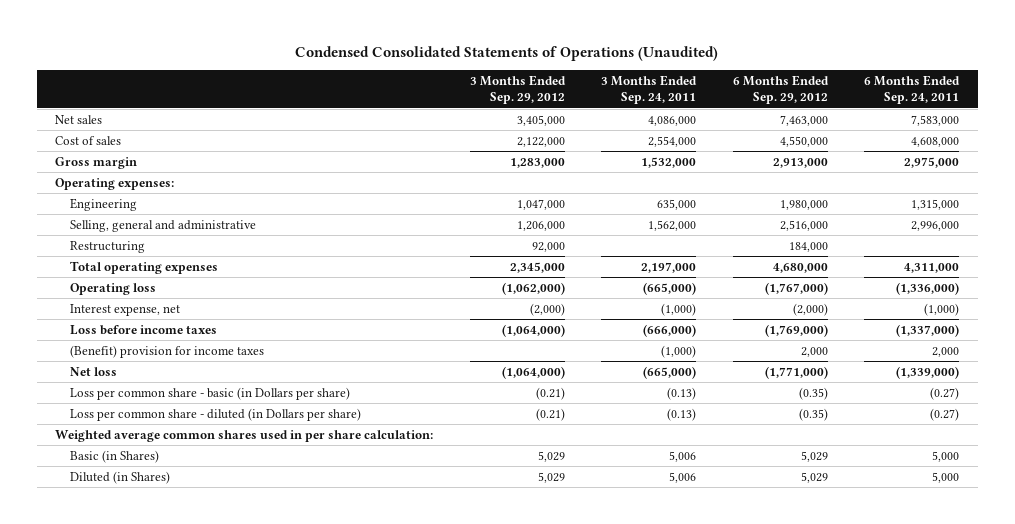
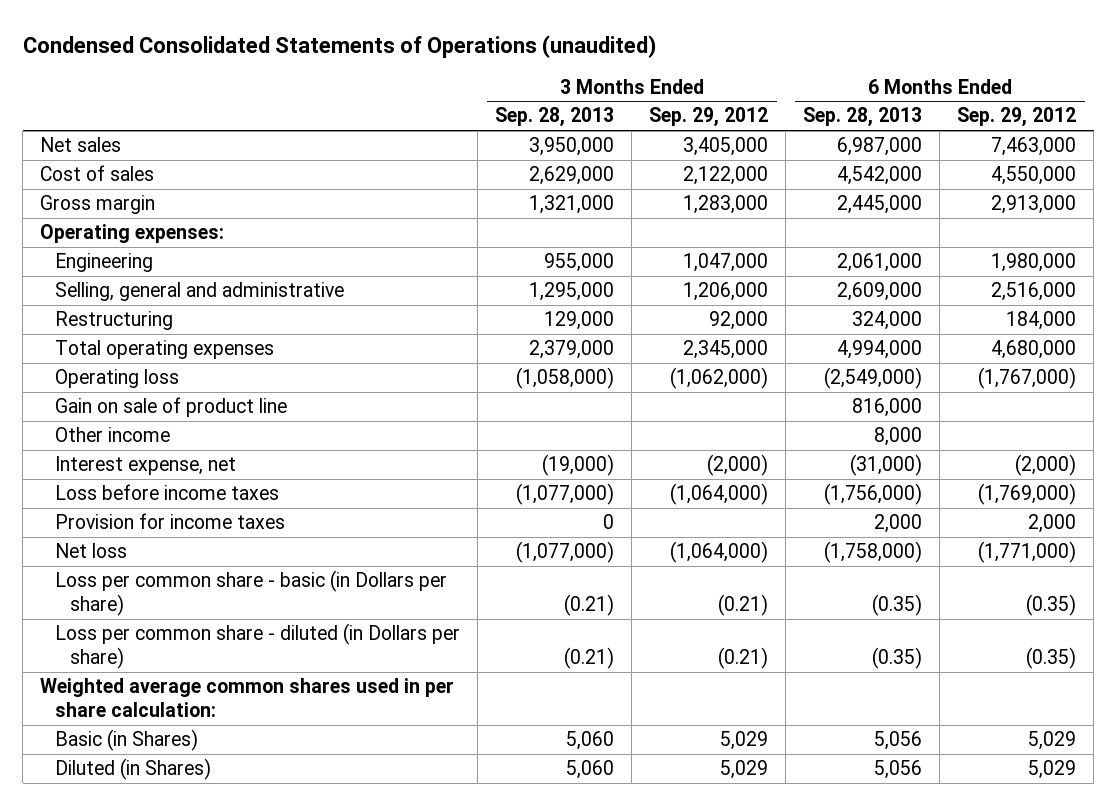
[295,46,719,62] Condensed Consolidated Statements of Operations (Unaudited) -> [22,34,656,58] Condensed Consolidated Statements of Operations (unaudited)
[601,75,698,105] 3 Months Ended Sep. 24, 2011 -> none
[864,75,961,105] 6 Months Ended Sep. 24, 2011 -> none
none -> [495,107,615,128] Sep. 28, 2013
none -> [803,107,923,128] Sep. 28, 2013
none -> [55,397,288,418] Gain on sale of product line
none -> [55,427,171,443] Other income
[69,345,264,359] (Benefit) provision for income taxes -> [55,513,286,530] Provision for income taxes

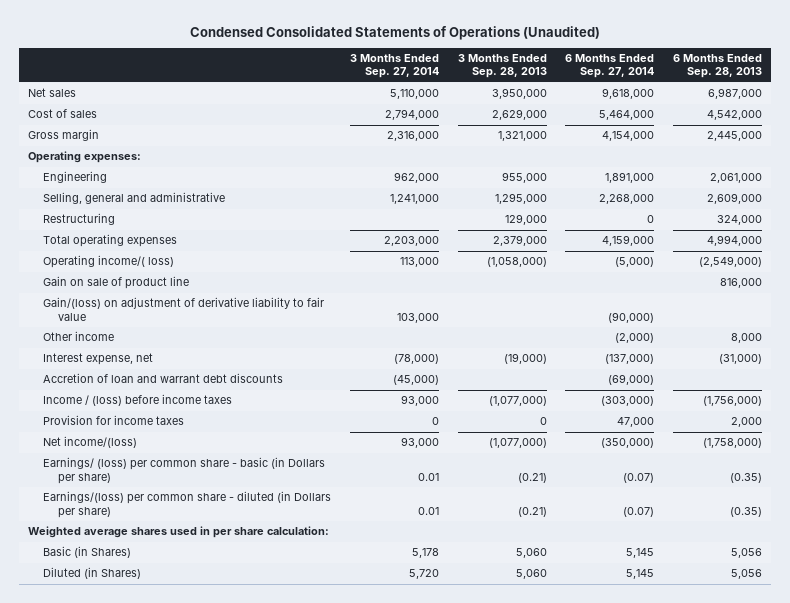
[22,34,656,58] Condensed Consolidated Statements of Operations (unaudited) -> [190,25,601,40] Condensed Consolidated Statements of Operations (Unaudited)
[649,107,769,128] Sep. 29, 2012 -> none
[957,107,1077,128] Sep. 29, 2012 -> none
none -> [349,54,439,79] 3 Months Ended Sep. 27, 2014
none -> [565,54,655,79] 6 Months Ended Sep. 27, 2014
[55,369,180,389] Operating loss -> [43,255,175,269] Operating income/( loss)
none -> [43,297,325,321] Gain/(loss) on adjustment of derivative liability to fair value
none -> [43,373,284,384] Accretion of loan and warrant debt discounts
[55,484,280,501] Loss before income taxes -> [43,394,233,407] Income / (loss) before income taxes
[55,543,128,559] Net loss -> [43,436,138,449] Net income/(loss)
[55,570,448,616] Loss per common share - basic (in Dollars per share) -> [43,457,326,484] Earnings/ (loss) per common share - basic (in Dollars per share)
[55,623,461,669] Loss per common share - diluted (in Dollars per share) -> [43,491,332,518] Earnings/(loss) per common share - diluted (in Dollars per share)
[40,678,455,717] Weighted average common shares used in per share calculation: -> [28,526,330,539] Weighted average shares used in per share calculation:

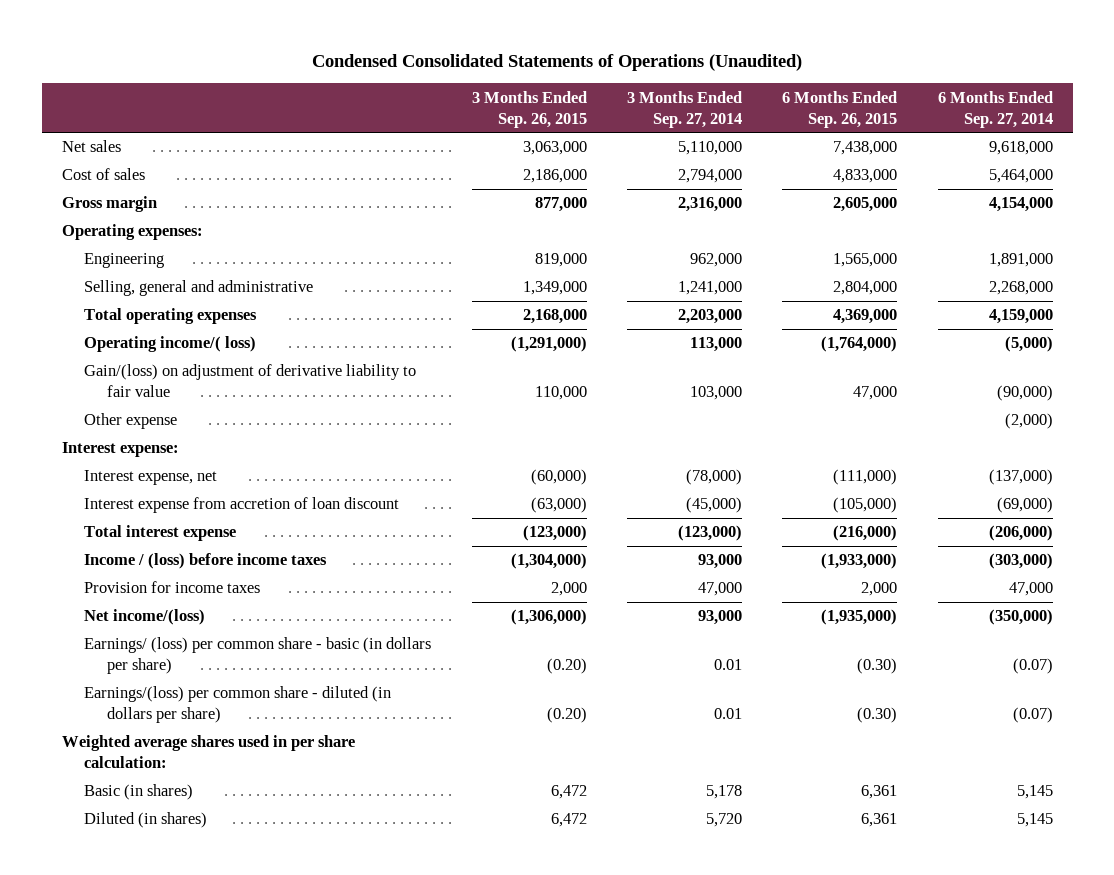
[457,54,547,79] 3 Months Ended Sep. 28, 2013 -> none
[672,54,762,79] 6 Months Ended Sep. 28, 2013 -> none
none -> [471,90,587,128] 3 Months Ended Sep. 26, 2015
none -> [782,90,898,128] 6 Months Ended Sep. 26, 2015
[43,213,116,226] Restructuring -> none
[43,276,190,290] Gain on sale of product line -> none
[43,331,115,342] Other income -> [84,413,178,430] Other expense
none -> [61,442,179,458] Interest expense:
[43,373,284,384] Accretion of loan and warrant debt discounts -> [84,497,400,514] Interest expense from accretion of loan discount
none -> [84,525,237,542] Total interest expense
[431,417,439,426] 0 -> [697,582,742,597] 47,000
[43,457,326,484] Earnings/ (loss) per common share - basic (in Dollars per share) -> [84,637,432,675] Earnings/ (loss) per common share - basic (in dollars per share)
[43,491,332,518] Earnings/(loss) per common share - diluted (in Dollars per share) -> [84,686,392,724] Earnings/(loss) per common share - diluted (in dollars per share)
[43,546,132,559] Basic (in Shares) -> [84,784,194,801] Basic (in shares)
[43,567,142,580] Diluted (in Shares) -> [84,812,208,829] Diluted (in shares)

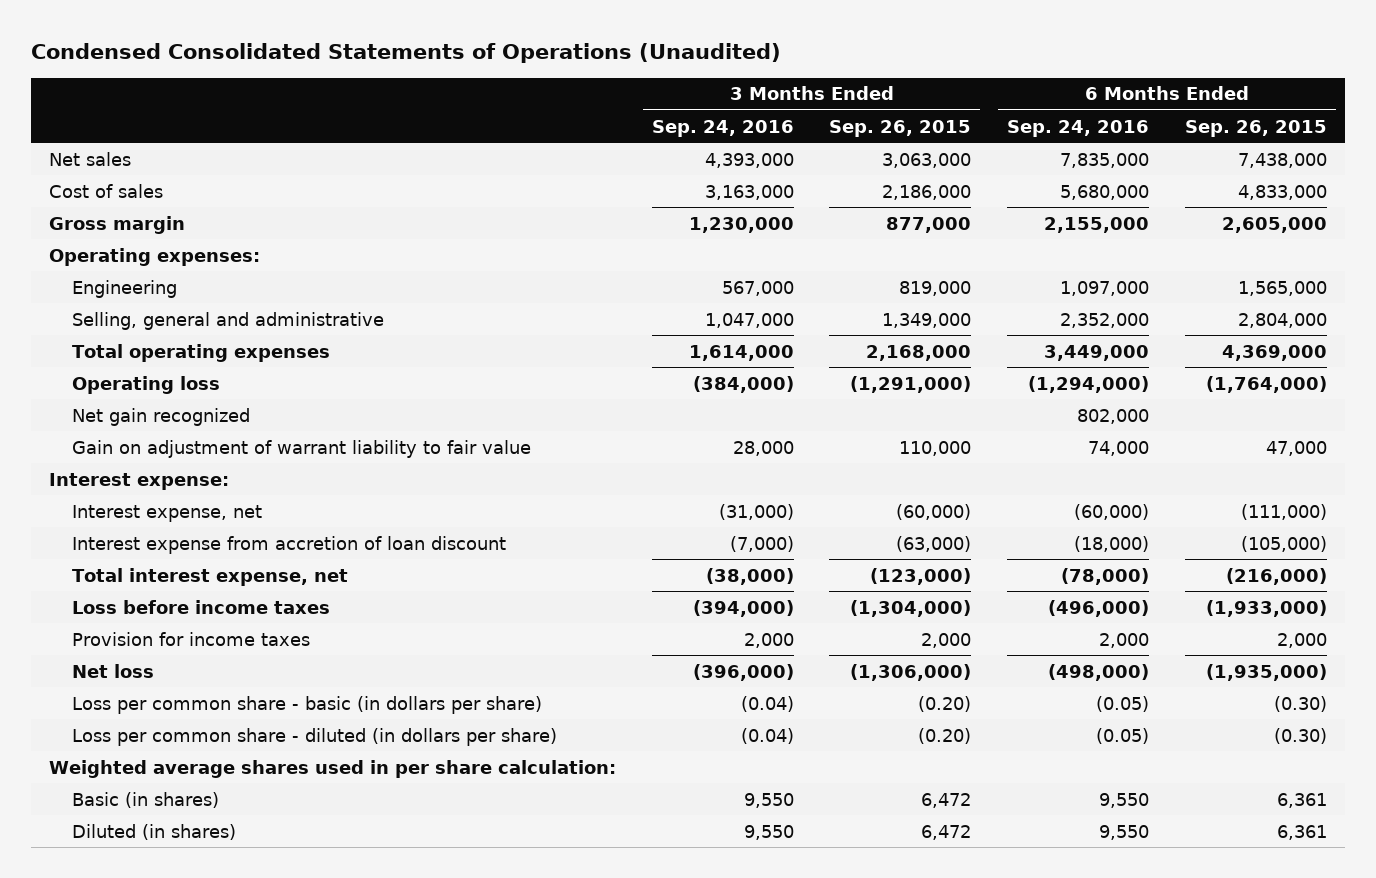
[626,90,742,128] 3 Months Ended Sep. 27, 2014 -> none
[937,90,1053,128] 6 Months Ended Sep. 27, 2014 -> none
none -> [651,119,794,137] Sep. 24, 2016
none -> [1007,119,1150,137] Sep. 24, 2016
[84,413,178,430] Other expense -> none
[84,336,257,353] Operating income/( loss) -> [72,375,221,394] Operating loss
none -> [72,407,251,426] Net gain recognized
[84,364,417,398] Gain/(loss) on adjustment of derivative liability to fair value -> [72,439,532,458] Gain on adjustment of warrant liability to fair value
[84,525,237,542] Total interest expense -> [72,567,349,586] Total interest expense, net
[84,553,328,570] Income / (loss) before income taxes -> [72,599,331,614] Loss before income taxes
[84,609,206,626] Net income/(loss) -> [72,663,155,678] Net loss
[84,637,432,675] Earnings/ (loss) per common share - basic (in dollars per share) -> [72,695,543,714] Loss per common share - basic (in dollars per share)
[84,686,392,724] Earnings/(loss) per common share - diluted (in dollars per share) -> [72,727,558,746] Loss per common share - diluted (in dollars per share)

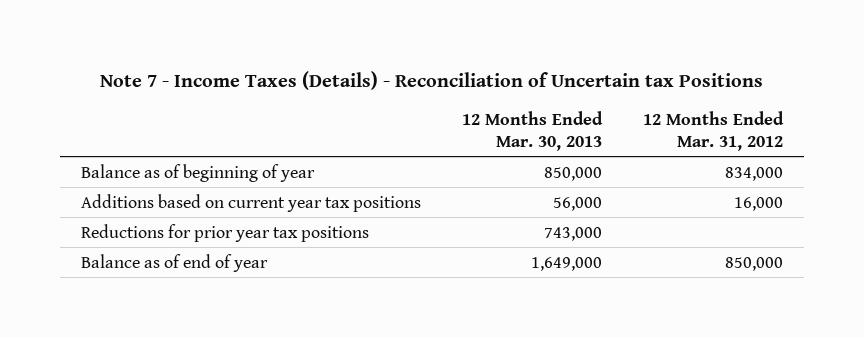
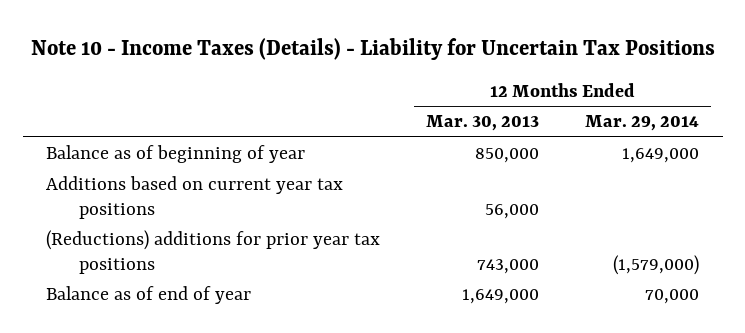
[99,71,763,91] Note 7 - Income Taxes (Details) - Reconciliation of Uncertain tax Positions -> [30,37,715,60] Note 10 - Income Taxes (Details) - Liability for Uncertain Tax Positions
[642,111,784,151] 12 Months Ended Mar. 31, 2012 -> none
none -> [585,115,700,132] Mar. 29, 2014
[80,223,369,242] Reductions for prior year tax positions -> [45,230,380,274] (Reductions) additions for prior year tax positions

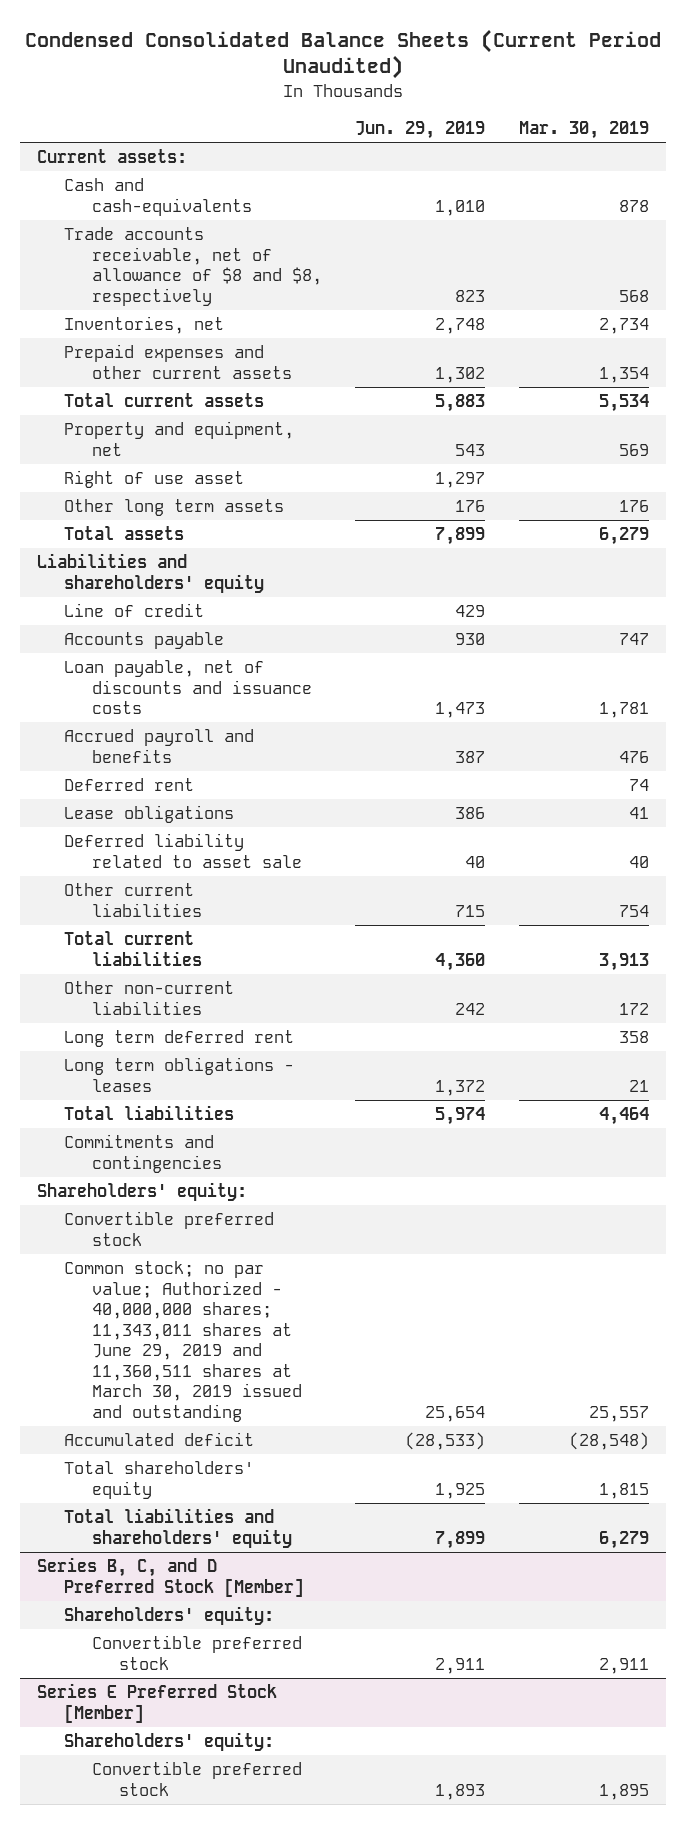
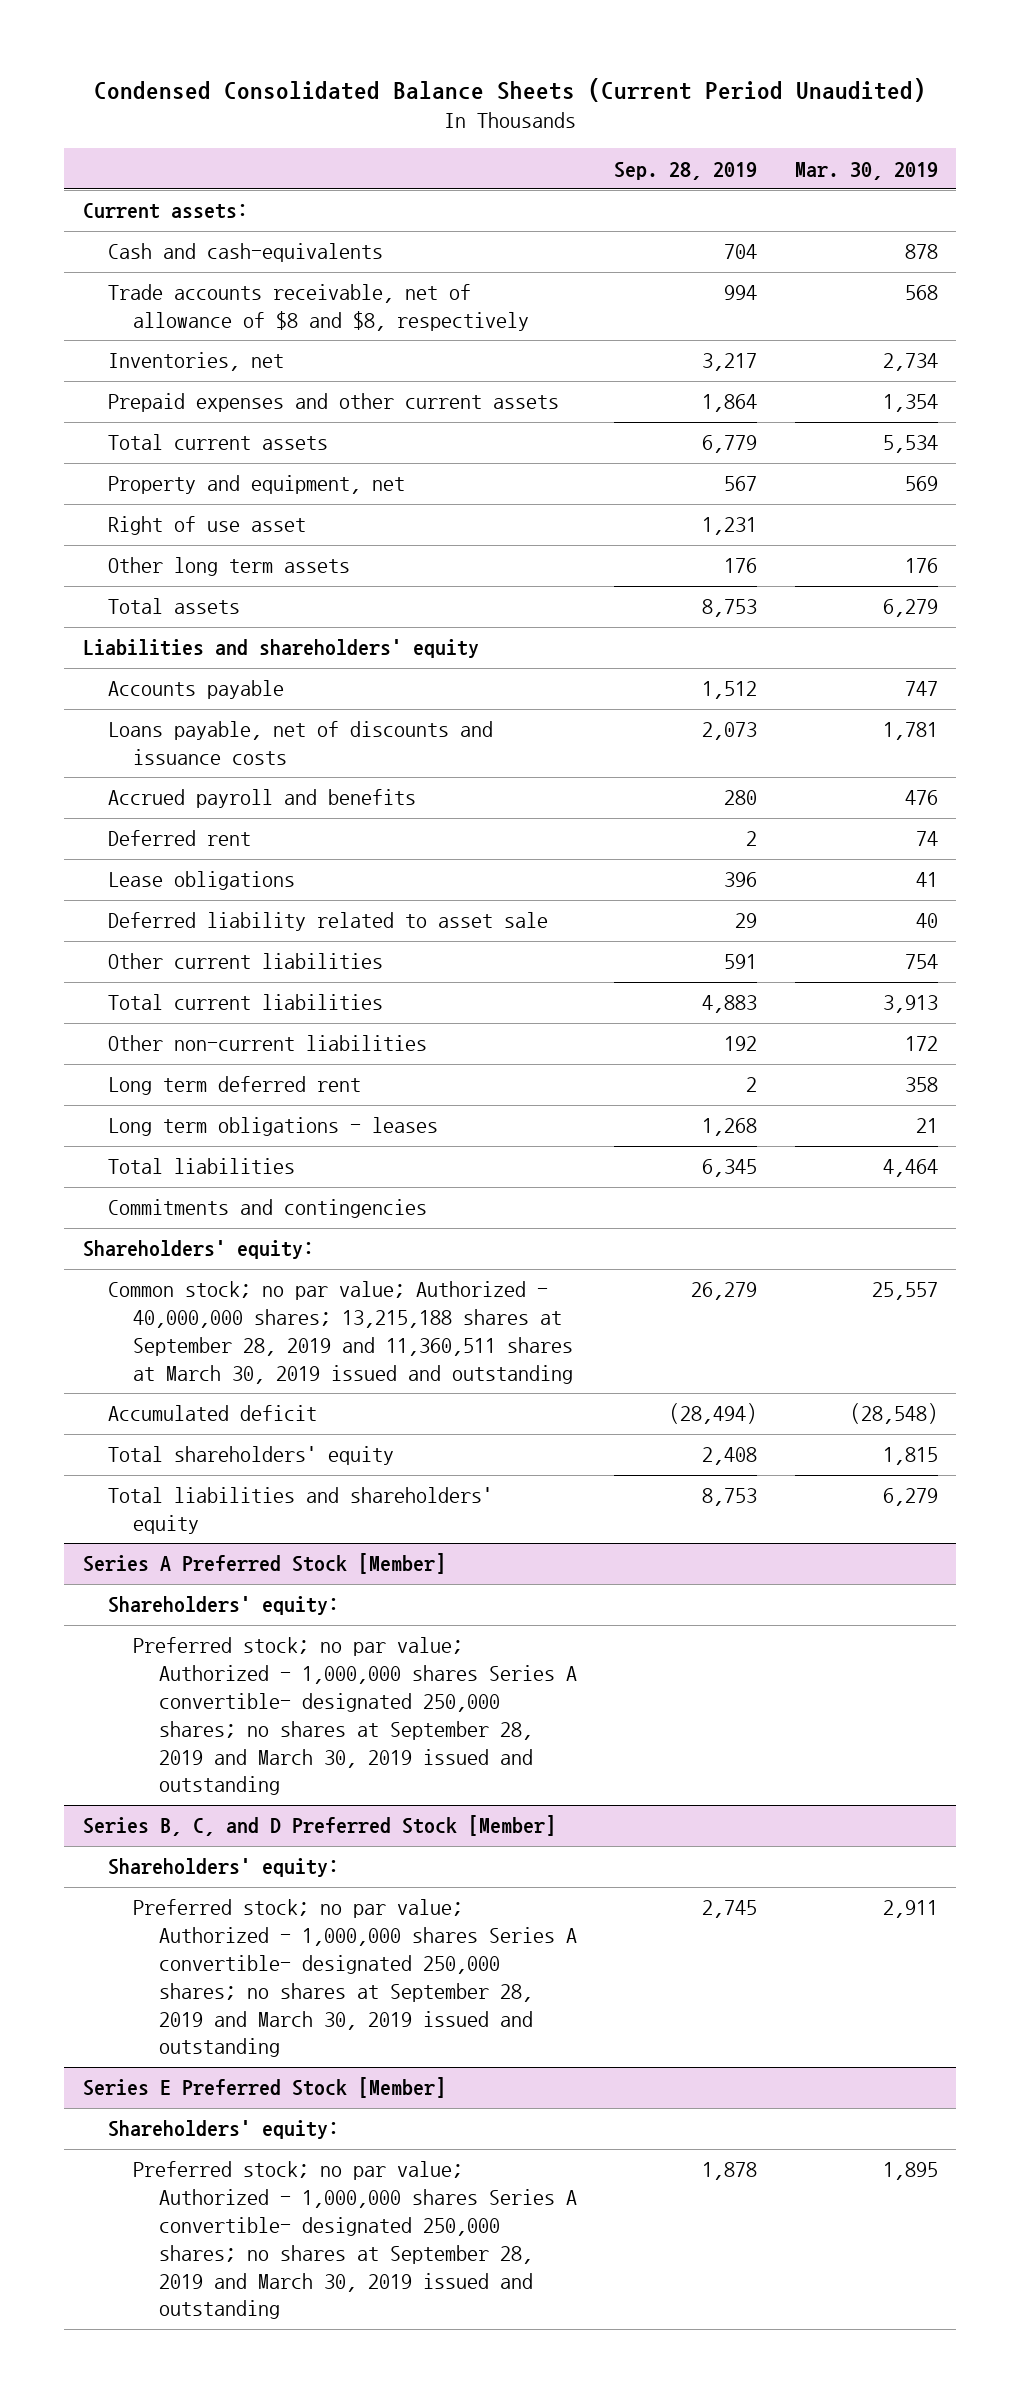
[355,121,486,140] Jun. 29, 2019 -> none
none -> [614,161,758,180] Sep. 28, 2019
[64,603,205,618] Line of credit -> none
[64,660,312,715] Loan payable, net of discounts and issuance costs -> [108,721,494,765] Loans payable, net of discounts and issuance costs
[64,1211,275,1246] Convertible preferred stock -> none
[64,1261,302,1422] Common stock; no par value; Authorized - 40,000,000 shares; 11,343,011 shares at June 29, 2019 and 11,360,511 shares at March 30, 2019 issued and outstanding -> [108,1281,574,1384] Common stock; no par value; Authorized - 40,000,000 shares; 13,215,188 shares at September 28, 2019 and 11,360,511 shares at March 30, 2019 issued and outstanding
none -> [83,1553,447,1575] Series A Preferred Stock [Member]
none -> [108,1596,340,1616] Shareholders' equity:
none -> [133,1637,577,1796] Preferred stock; no par value; Authorized - 1,000,000 shares Series A convertible- designated 250,000 shares; no shares at September 28, 2019 and March 30, 2019 issued and outstanding
[91,1635,302,1670] Convertible preferred stock -> [133,1899,577,2058] Preferred stock; no par value; Authorized - 1,000,000 shares Series A convertible- designated 250,000 shares; no shares at September 28, 2019 and March 30, 2019 issued and outstanding
[91,1761,302,1796] Convertible preferred stock -> [133,2161,577,2320] Preferred stock; no par value; Authorized - 1,000,000 shares Series A convertible- designated 250,000 shares; no shares at September 28, 2019 and March 30, 2019 issued and outstanding

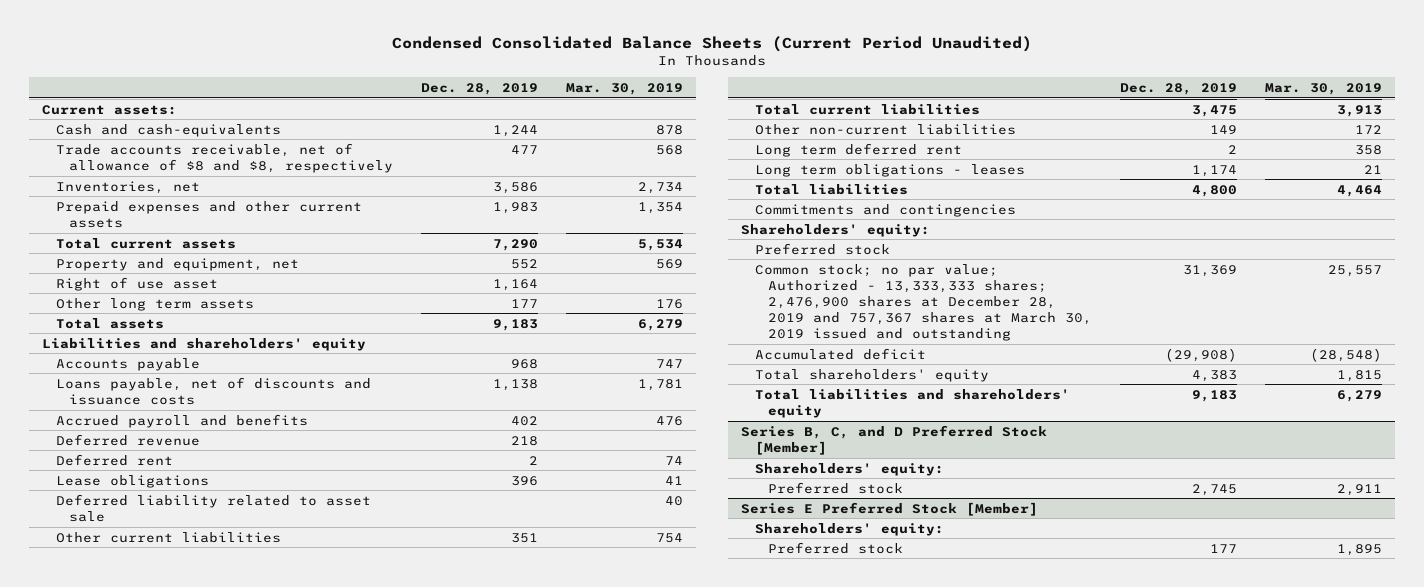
[614,161,758,180] Sep. 28, 2019 -> none
none -> [420,82,538,95] Dec. 28, 2019
none -> [55,433,200,446] Deferred revenue
none -> [754,242,890,255] Preferred stock
[108,1281,574,1384] Common stock; no par value; Authorized - 40,000,000 shares; 13,215,188 shares at September 28, 2019 and 11,360,511 shares at March 30, 2019 issued and outstanding -> [754,263,1093,342] Common stock; no par value; Authorized - 13,333,333 shares; 2,476,900 shares at December 28, 2019 and 757,367 shares at March 30, 2019 issued and outstanding
[83,1553,447,1575] Series A Preferred Stock [Member] -> none
[108,1596,340,1616] Shareholders' equity: -> none
[133,1637,577,1796] Preferred stock; no par value; Authorized - 1,000,000 shares Series A convertible- designated 250,000 shares; no shares at September 28, 2019 and March 30, 2019 issued and outstanding -> none
[133,1899,577,2058] Preferred stock; no par value; Authorized - 1,000,000 shares Series A convertible- designated 250,000 shares; no shares at September 28, 2019 and March 30, 2019 issued and outstanding -> [768,481,904,494] Preferred stock
[133,2161,577,2320] Preferred stock; no par value; Authorized - 1,000,000 shares Series A convertible- designated 250,000 shares; no shares at September 28, 2019 and March 30, 2019 issued and outstanding -> [768,541,904,554] Preferred stock

